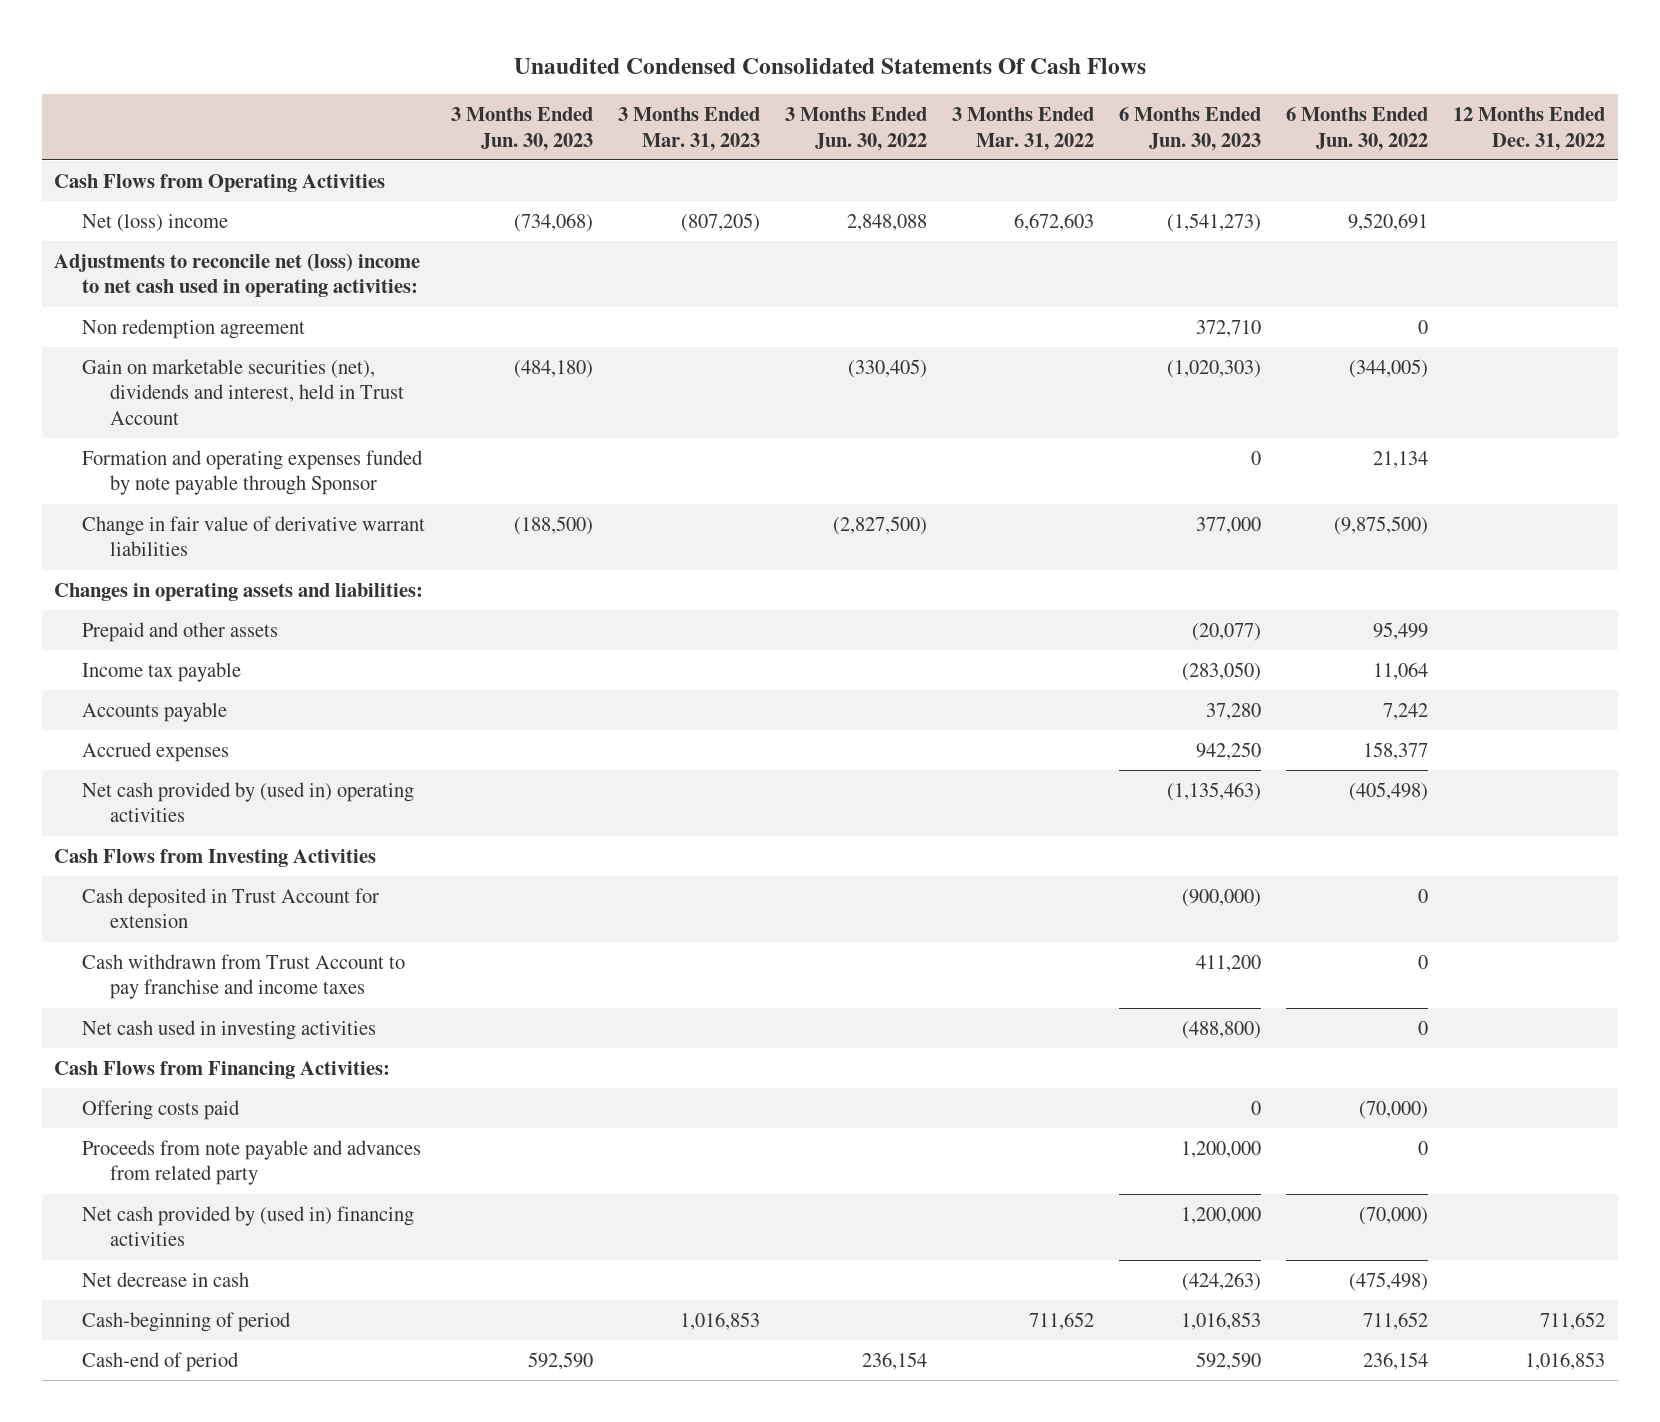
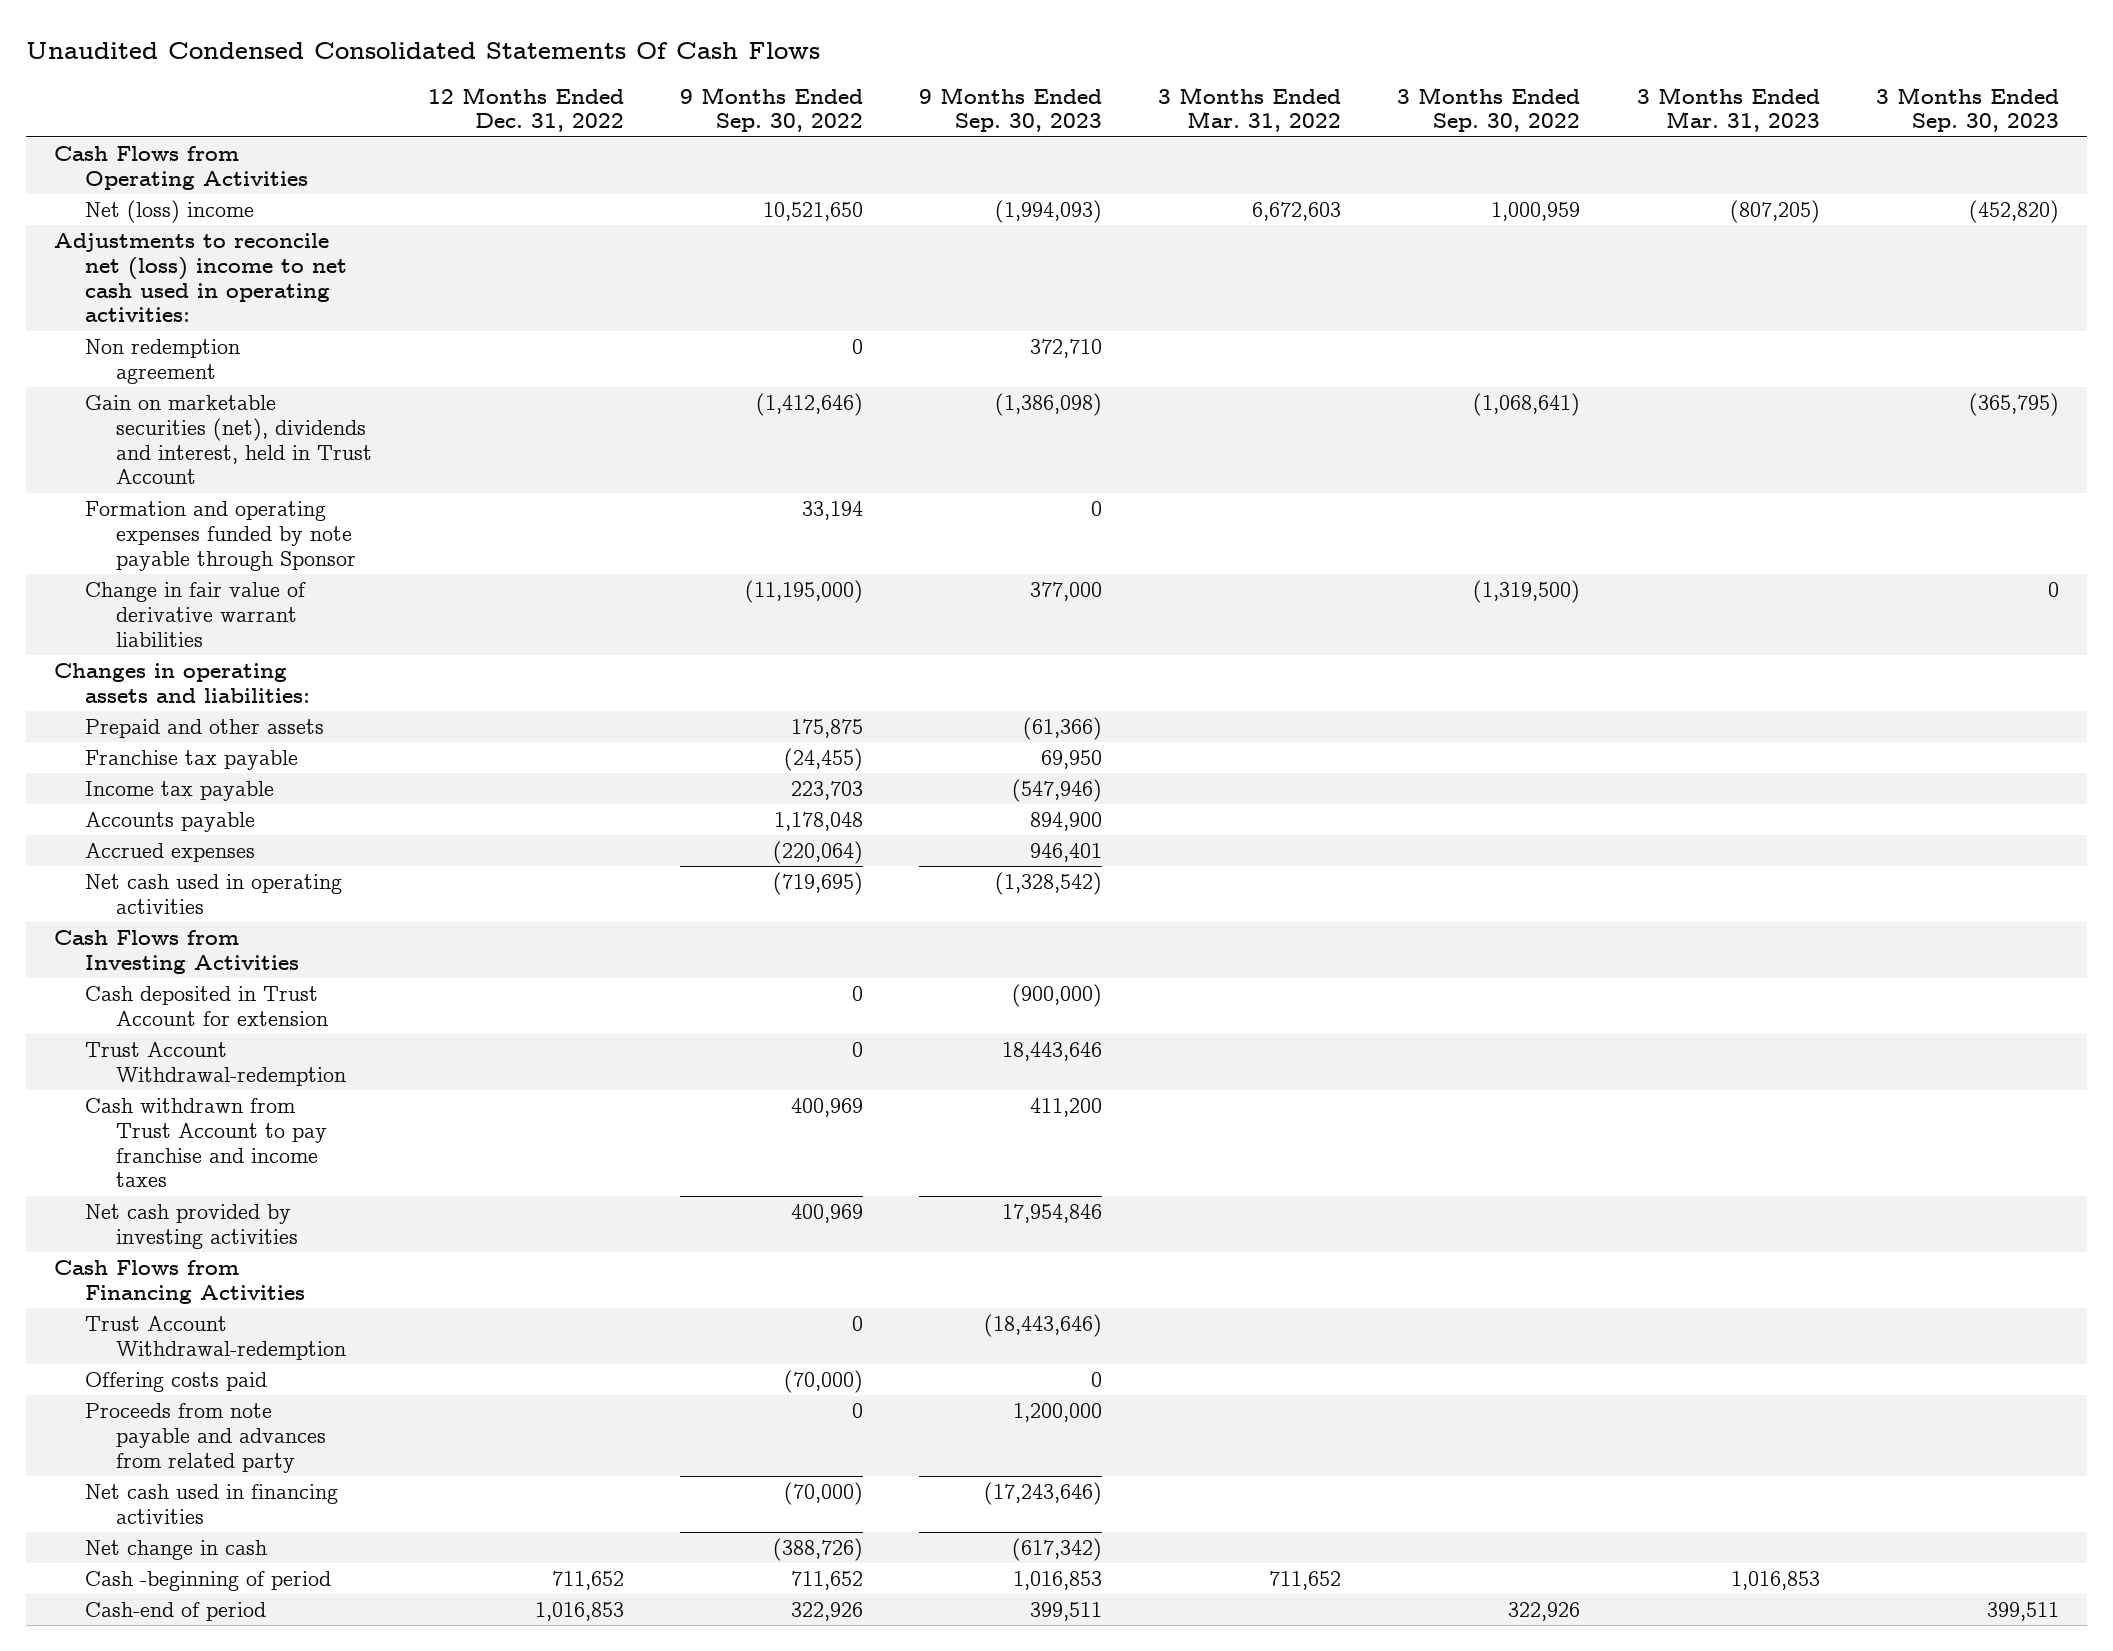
[450,107,593,151] 3 Months Ended Jun. 30, 2023 -> none
[784,107,927,151] 3 Months Ended Jun. 30, 2022 -> none
[1119,107,1262,151] 6 Months Ended Jun. 30, 2023 -> none
[1286,107,1429,151] 6 Months Ended Jun. 30, 2022 -> none
none -> [679,86,863,133] 9 Months Ended Sep. 30, 2022
none -> [919,86,1103,133] 9 Months Ended Sep. 30, 2023
none -> [1397,86,1581,133] 3 Months Ended Sep. 30, 2022
none -> [1875,86,2059,133] 3 Months Ended Sep. 30, 2023
none -> [84,749,298,770] Franchise tax payable
[82,781,415,823] Net cash provided by (used in) operating activities -> [84,873,342,914] Net cash used in operating activities
none -> [84,1041,346,1086] Trust Account Withdrawal-redemption
[82,1019,377,1040] Net cash used in investing activities -> [84,1203,298,1249] Net cash provided by investing activities
[54,1060,391,1079] Cash Flows from Financing Activities: -> [53,1259,305,1304] Cash Flows from Financing Activities
none -> [84,1315,346,1360] Trust Account Withdrawal-redemption
[82,1205,415,1247] Net cash provided by (used in) financing activities -> [84,1483,338,1524] Net cash used in financing activities
[82,1271,250,1287] Net decrease in cash -> [84,1539,267,1560] Net change in cash
[82,1311,292,1332] Cash-beginning of period -> [84,1570,331,1591] Cash -beginning of period

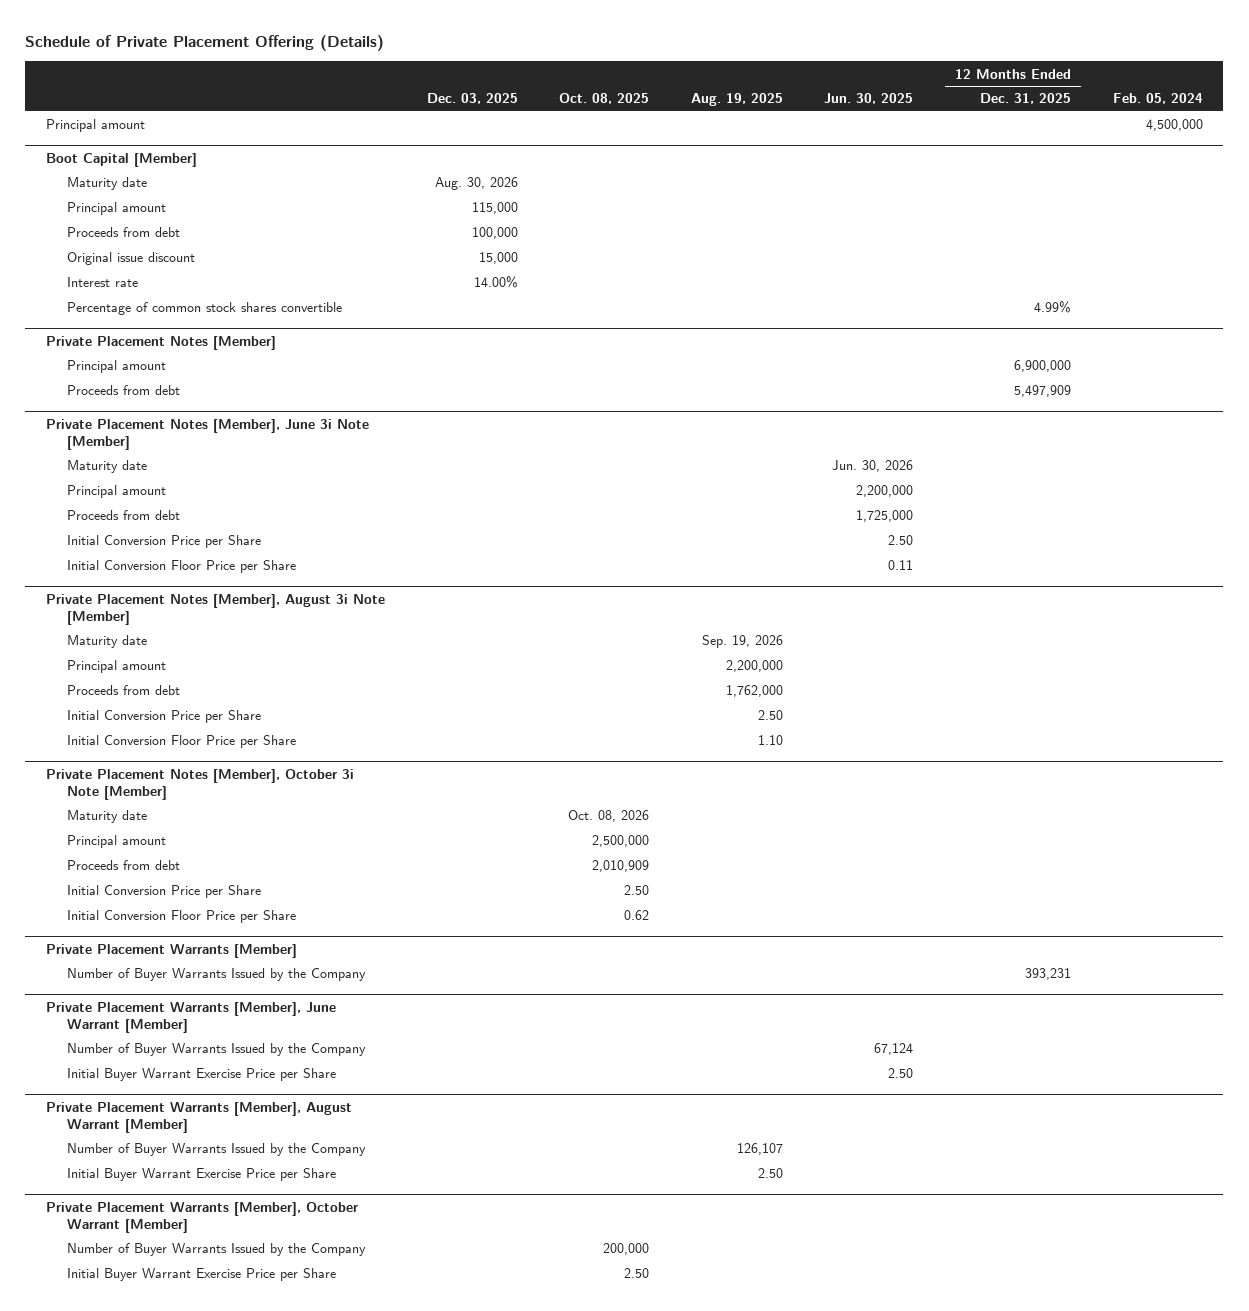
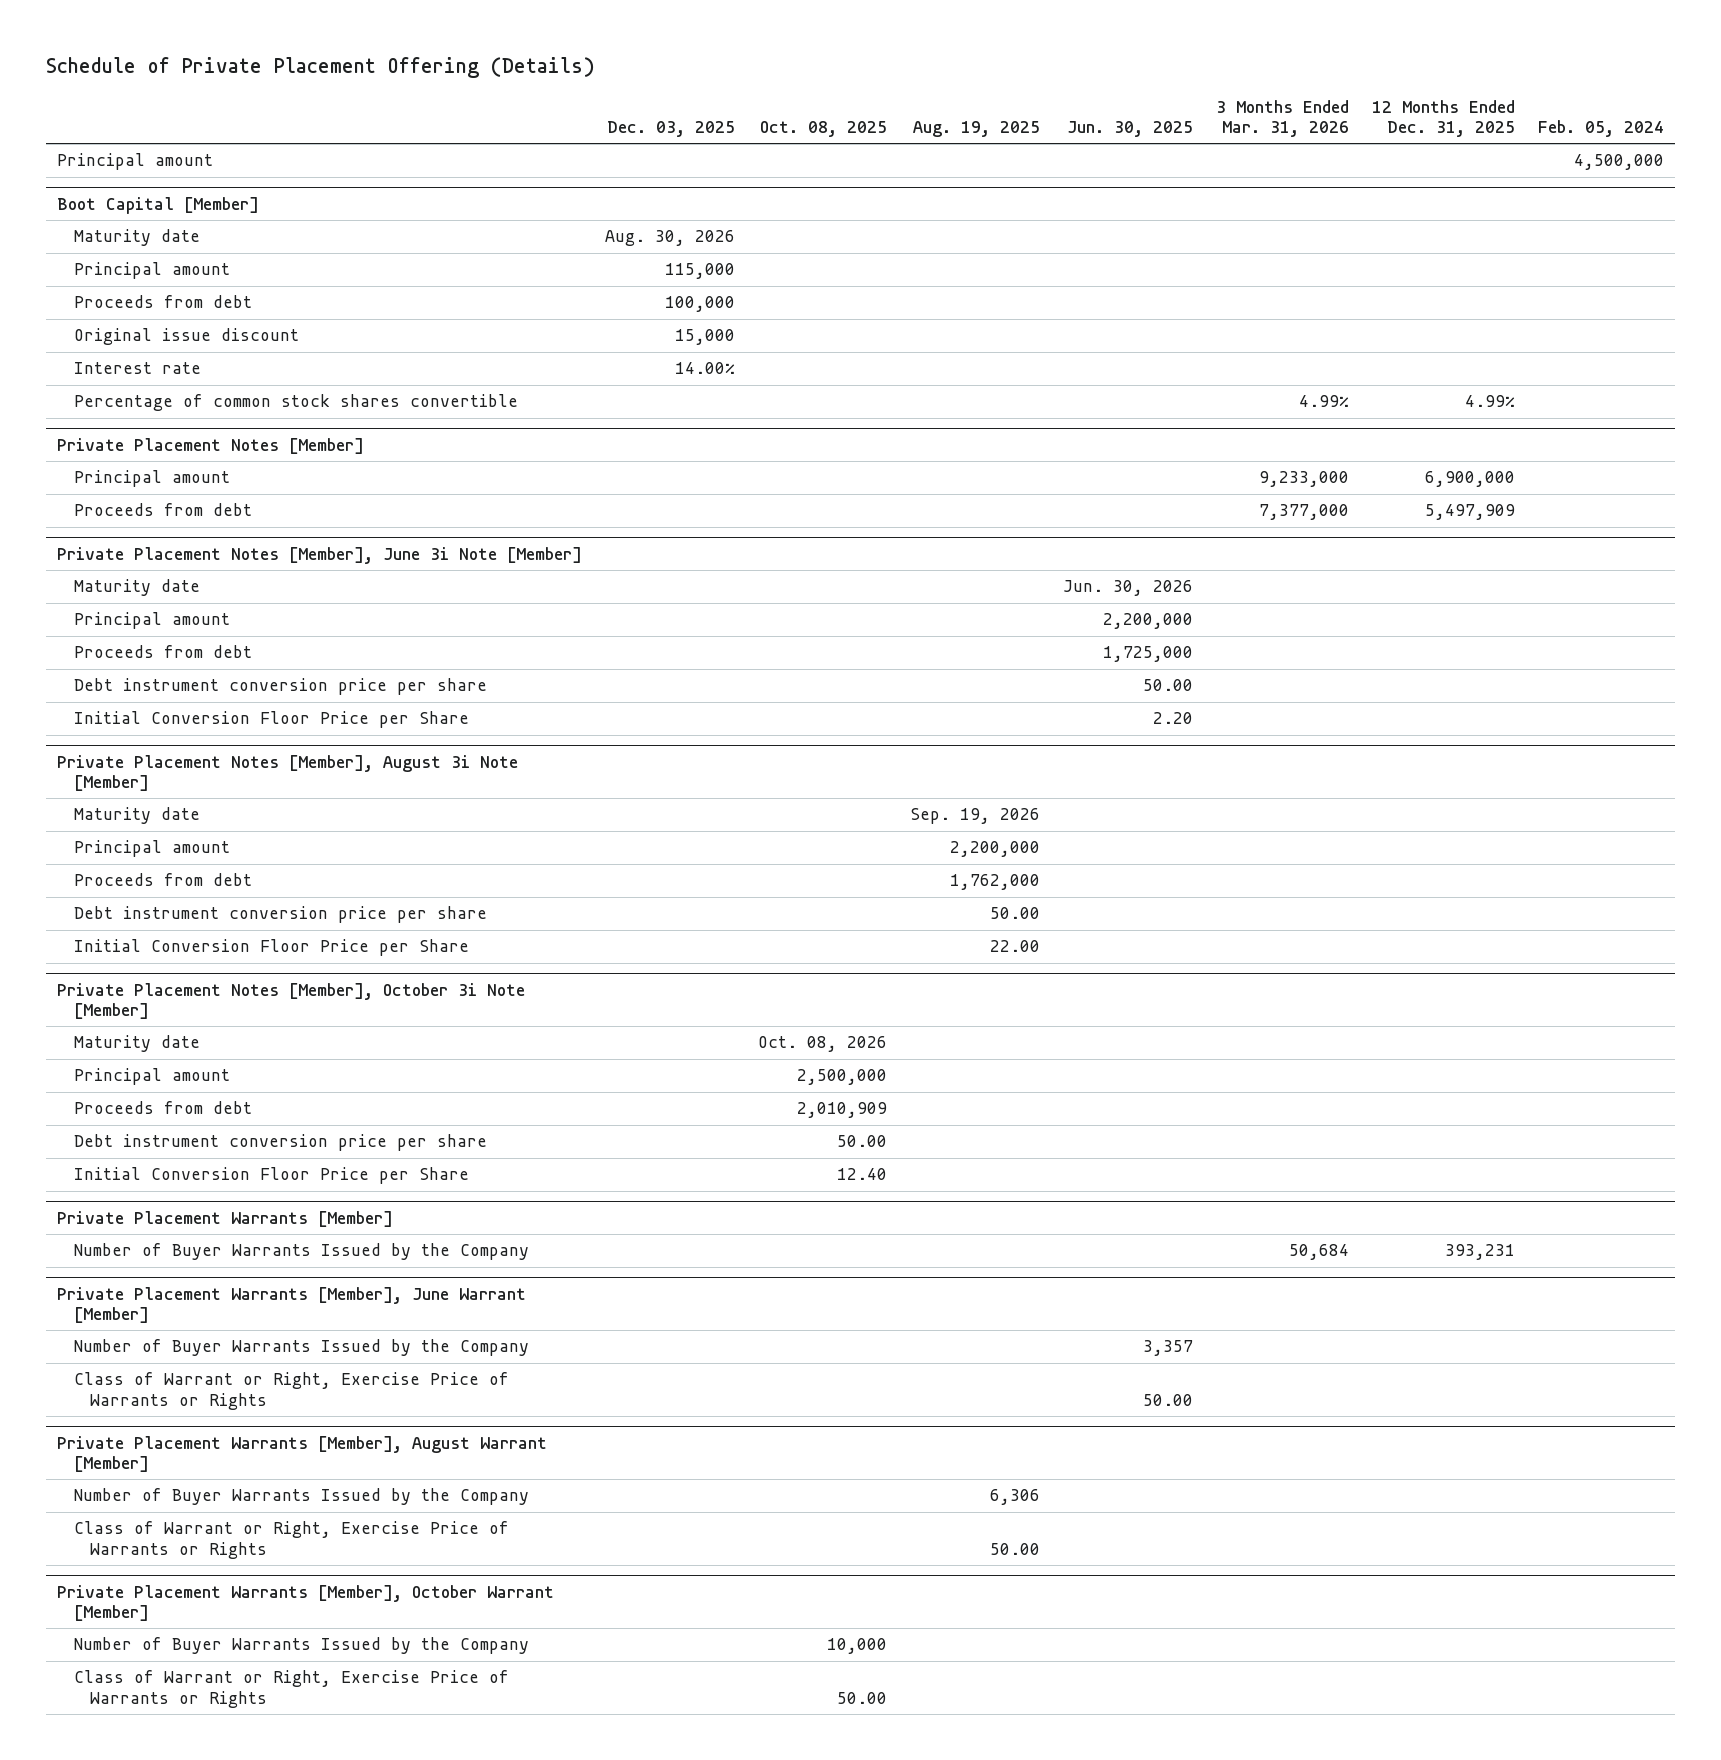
none -> [1215,99,1349,138] 3 Months Ended Mar. 31, 2026
[66,535,261,549] Initial Conversion Price per Share -> [73,678,487,696] Debt instrument conversion price per share
[888,535,914,546] 2.50 -> [1142,679,1193,692] 50.00
[888,560,914,571] 0.11 -> [1152,712,1193,725] 2.20
[66,710,261,724] Initial Conversion Price per Share -> [73,906,487,924] Debt instrument conversion price per share
[757,710,783,721] 2.50 -> [989,907,1040,920] 50.00
[757,735,783,746] 1.10 -> [989,940,1040,953] 22.00
[66,885,261,899] Initial Conversion Price per Share -> [73,1134,487,1152] Debt instrument conversion price per share
[624,885,650,896] 2.50 -> [836,1135,887,1148] 50.00
[624,910,650,921] 0.62 -> [836,1168,887,1181] 12.40
[874,1043,914,1056] 67,124 -> [1142,1340,1193,1357] 3,357
[66,1068,336,1082] Initial Buyer Warrant Exercise Price per Share -> [73,1372,509,1410] Class of Warrant or Right, Exercise Price of Warrants or Rights
[888,1068,914,1079] 2.50 -> [1142,1393,1193,1406] 50.00
[736,1143,783,1156] 126,107 -> [989,1489,1040,1506] 6,306
[66,1168,336,1182] Initial Buyer Warrant Exercise Price per Share -> [73,1521,509,1559] Class of Warrant or Right, Exercise Price of Warrants or Rights
[757,1168,783,1179] 2.50 -> [989,1542,1040,1555] 50.00
[603,1243,650,1256] 200,000 -> [826,1638,887,1655] 10,000
[66,1268,336,1282] Initial Buyer Warrant Exercise Price per Share -> [73,1670,509,1708] Class of Warrant or Right, Exercise Price of Warrants or Rights
[624,1268,650,1279] 2.50 -> [836,1691,887,1704] 50.00

